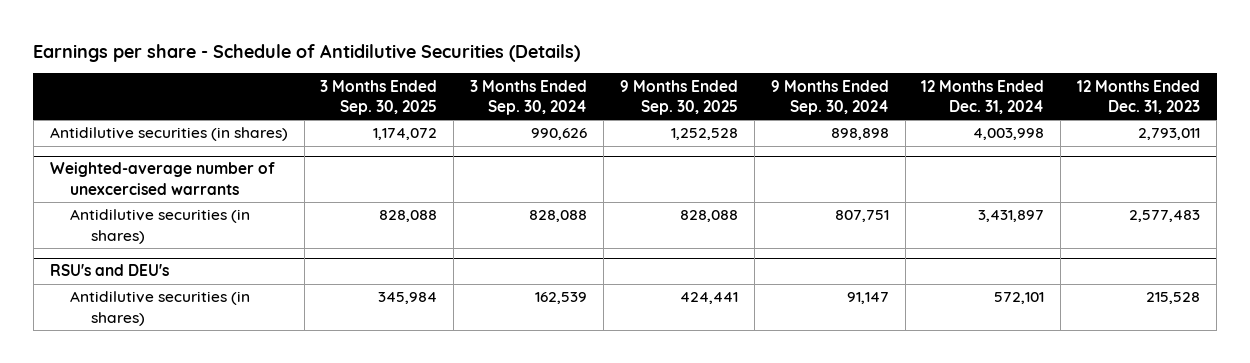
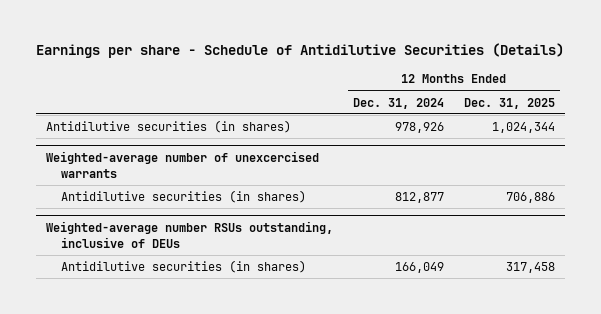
[320,79,438,115] 3 Months Ended Sep. 30, 2025 -> none
[470,79,588,115] 3 Months Ended Sep. 30, 2024 -> none
[619,79,738,115] 9 Months Ended Sep. 30, 2025 -> none
[770,79,889,115] 9 Months Ended Sep. 30, 2024 -> none
[1077,79,1201,114] 12 Months Ended Dec. 31, 2023 -> none
none -> [463,97,555,109] Dec. 31, 2025
[973,128,1045,141] 4,003,998 -> [394,122,444,134] 978,926
[49,264,169,277] RSU's and DEU's -> none
[978,210,1045,223] 3,431,897 -> [394,192,444,204] 812,877
none -> [46,220,334,248] Weighted-average number RSUs outstanding, inclusive of DEUs
[994,292,1045,305] 572,101 -> [394,262,444,274] 166,049

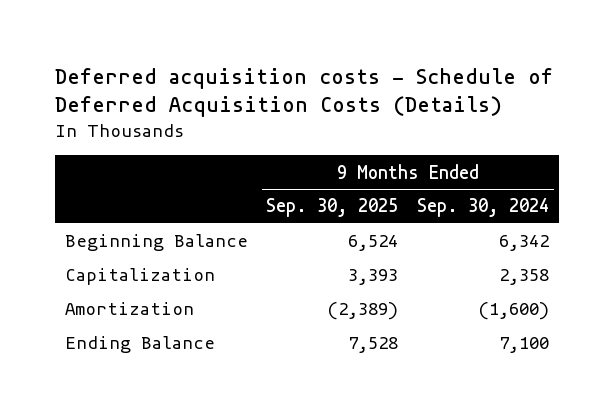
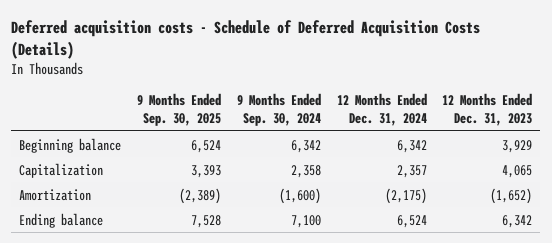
none -> [336,93,427,126] 12 Months Ended Dec. 31, 2024
none -> [442,93,533,126] 12 Months Ended Dec. 31, 2023
[64,234,248,252] Beginning Balance -> [19,137,122,153] Beginning balance
[64,336,215,354] Ending Balance -> [19,212,104,228] Ending balance

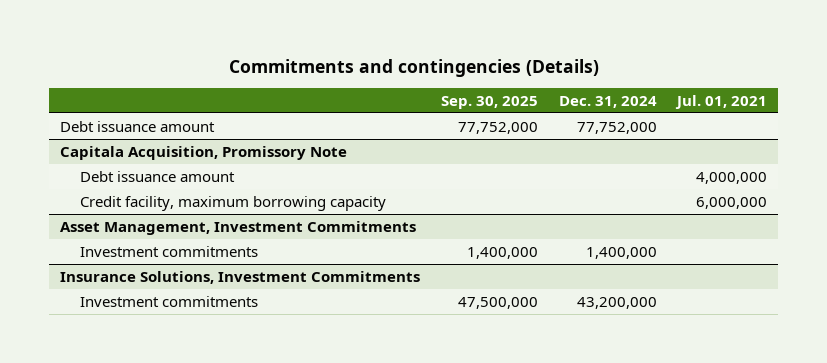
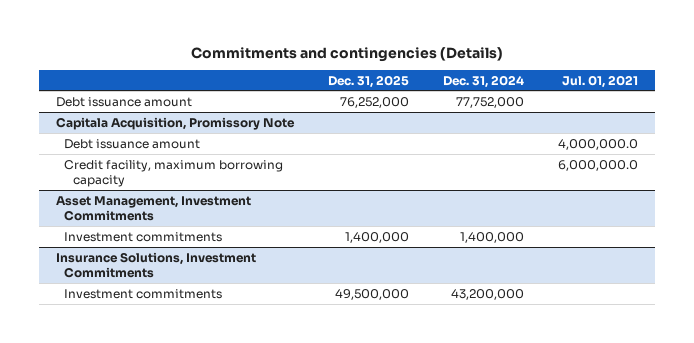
[440,95,538,109] Sep. 30, 2025 -> none
none -> [327,74,409,88] Dec. 31, 2025
[696,171,768,184] 4,000,000 -> [557,138,638,150] 4,000,000.0
[696,196,768,209] 6,000,000 -> [557,159,638,171] 6,000,000.0

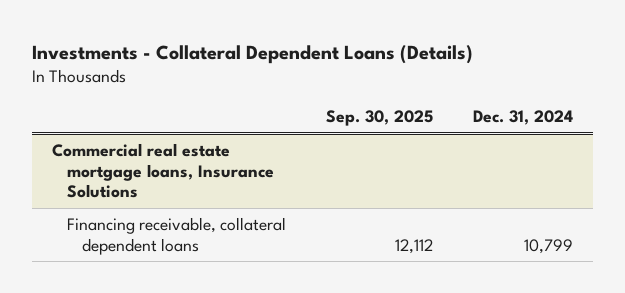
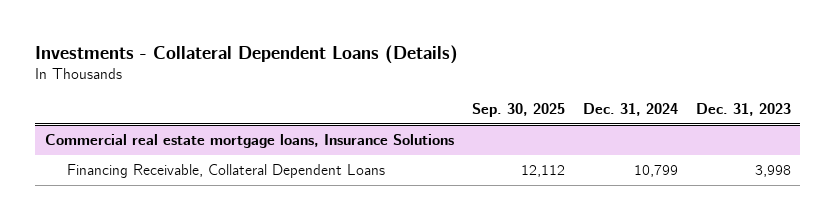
none -> [695,103,791,117] Dec. 31, 2023
[66,217,286,255] Financing receivable, collateral dependent loans -> [66,164,385,179] Financing Receivable, Collateral Dependent Loans

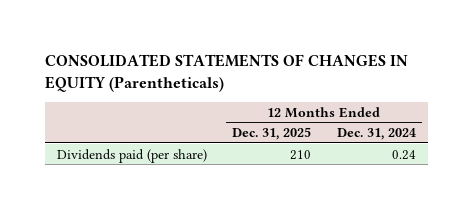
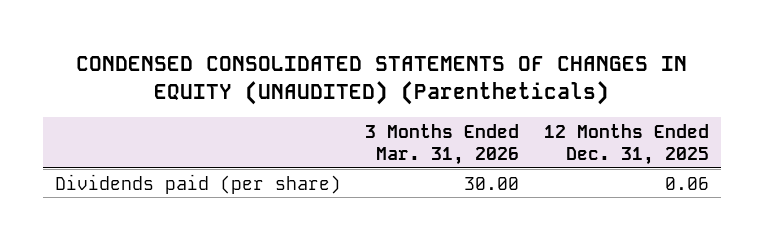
[44,54,408,93] CONSOLIDATED STATEMENTS OF CHANGES IN EQUITY (Parentheticals) -> [75,55,687,105] CONDENSED CONSOLIDATED STATEMENTS OF CHANGES IN EQUITY (UNAUDITED) (Parentheticals)
[336,128,416,141] Dec. 31, 2024 -> none
none -> [365,123,520,165] 3 Months Ended Mar. 31, 2026
[290,149,312,160] 210 -> [664,176,709,190] 0.06

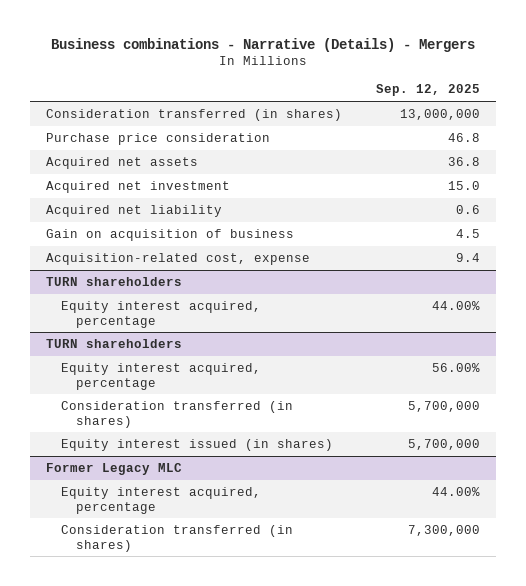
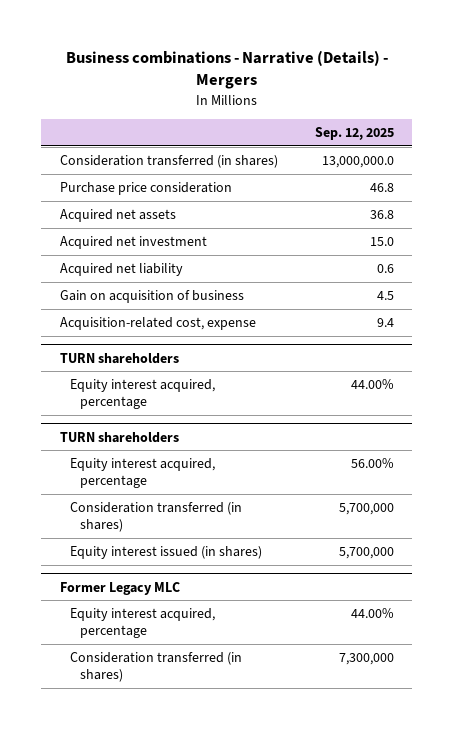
[399,108,480,120] 13,000,000 -> [321,156,394,169] 13,000,000.0

